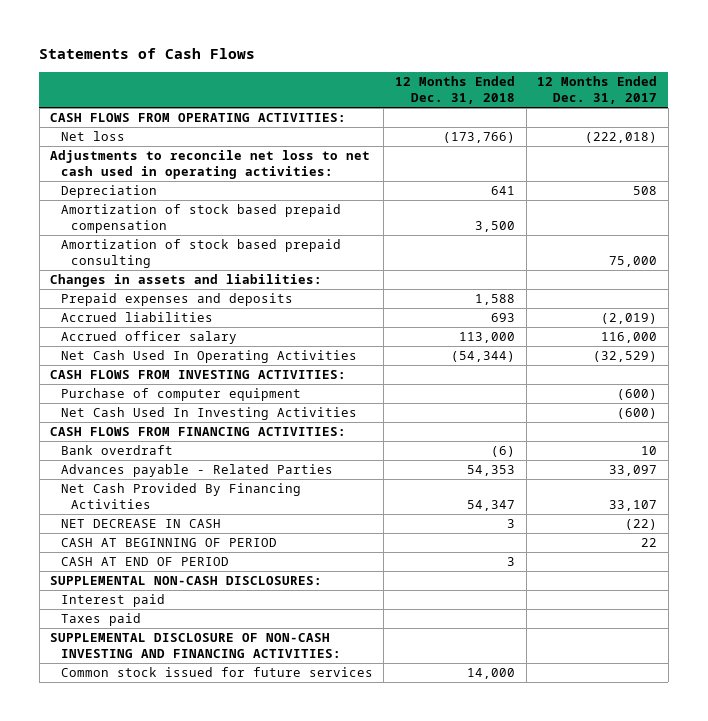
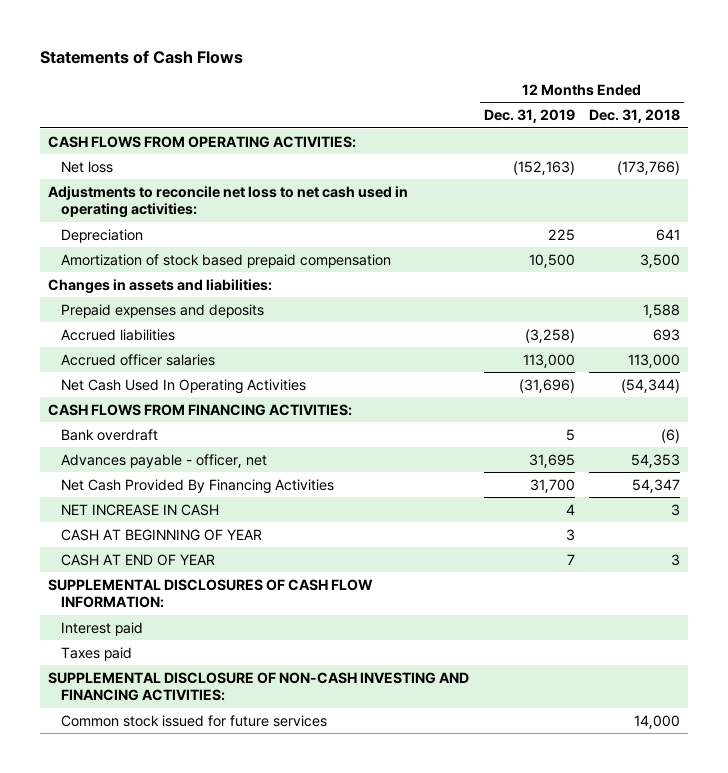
[537,76,658,104] 12 Months Ended Dec. 31, 2017 -> none
none -> [483,109,575,124] Dec. 31, 2019
[60,239,341,269] Amortization of stock based prepaid consulting -> none
[60,331,237,345] Accrued officer salary -> [61,353,216,366] Accrued officer salaries
[50,370,347,380] CASH FLOWS FROM INVESTING ACTIVITIES: -> none
[60,388,301,402] Purchase of computer equipment -> none
[60,407,357,421] Net Cash Used In Investing Activities -> none
[60,464,333,478] Advances payable - Related Parties -> [61,453,268,468] Advances payable - officer, net
[60,519,221,529] NET DECREASE IN CASH -> [61,503,220,516] NET INCREASE IN CASH
[60,538,277,548] CASH AT BEGINNING OF PERIOD -> [61,528,263,541] CASH AT BEGINNING OF YEAR
[60,557,229,567] CASH AT END OF PERIOD -> [61,553,216,566] CASH AT END OF YEAR
[50,576,323,586] SUPPLEMENTAL NON-CASH DISCLOSURES: -> [47,578,373,609] SUPPLEMENTAL DISCLOSURES OF CASH FLOW INFORMATION:

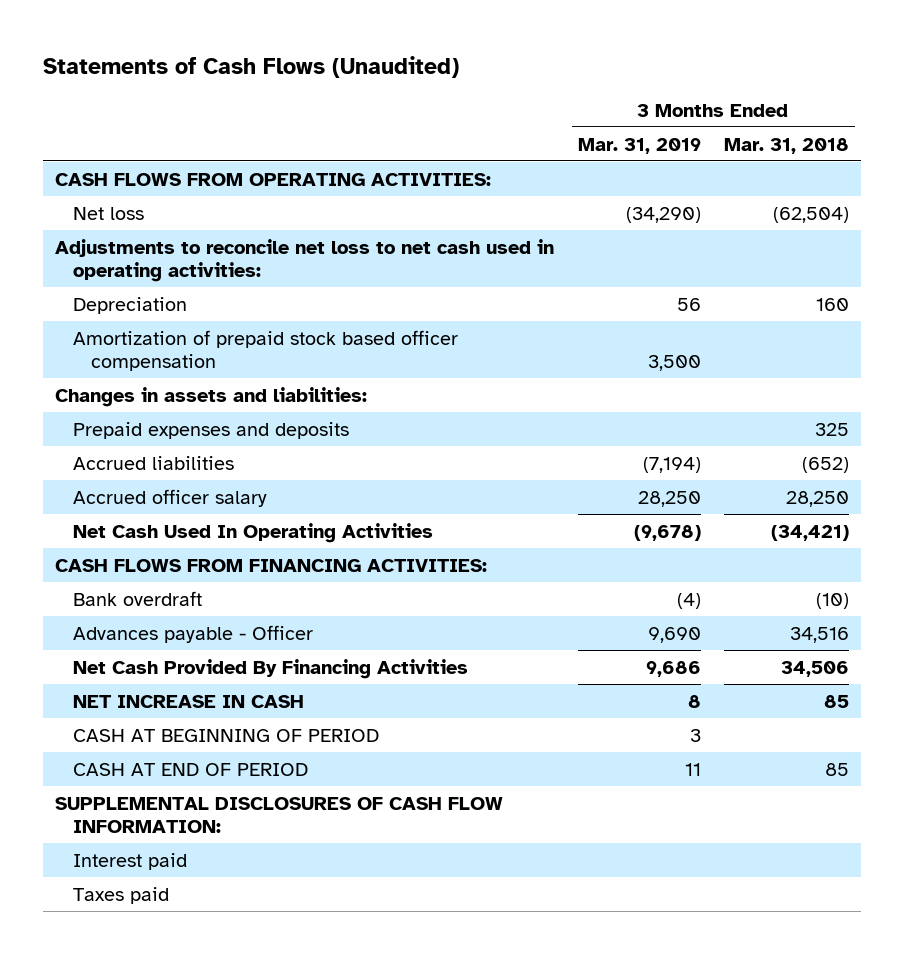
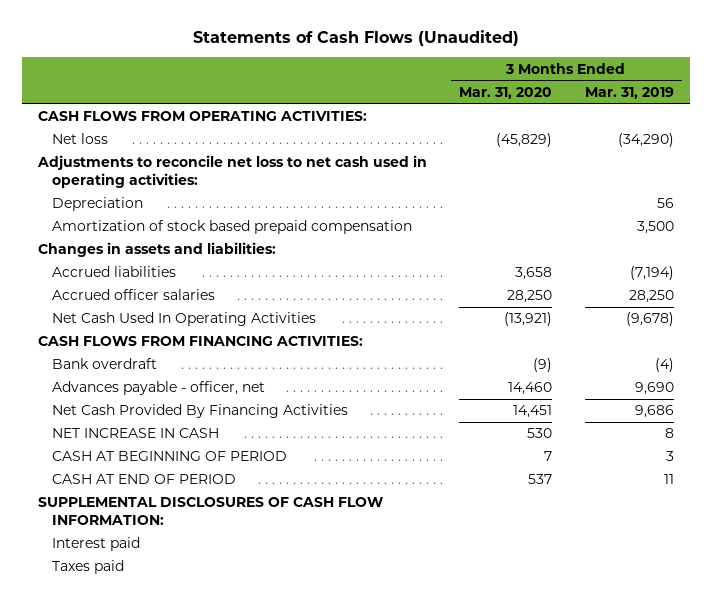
[723,137,849,154] Mar. 31, 2018 -> none
none -> [459,87,553,100] Mar. 31, 2020
[72,329,458,371] Amortization of prepaid stock based officer compensation -> [52,220,413,235] Amortization of stock based prepaid compensation
[72,421,349,439] Prepaid expenses and deposits -> none
[72,488,267,507] Accrued officer salary -> [52,289,216,301] Accrued officer salaries
[72,624,313,643] Advances payable - Officer -> [52,381,266,396] Advances payable - officer, net

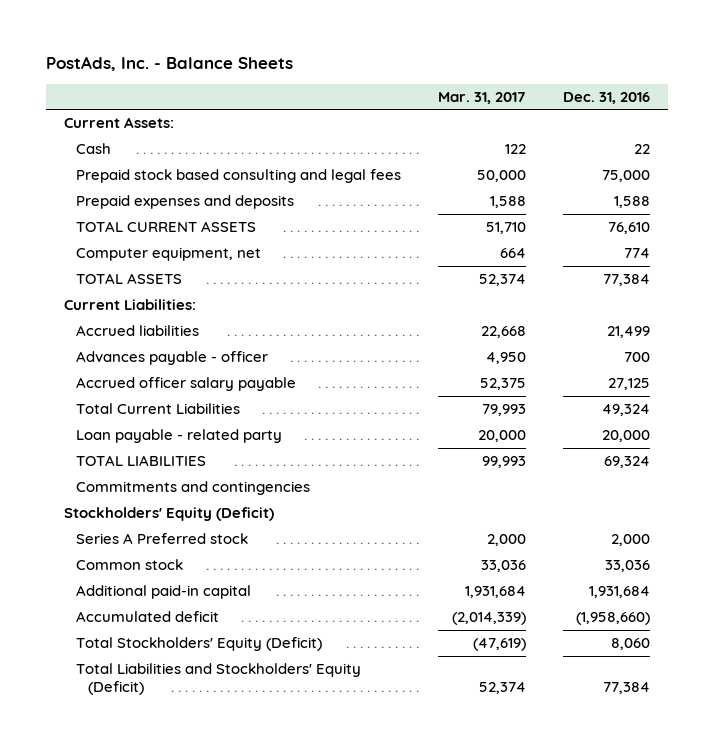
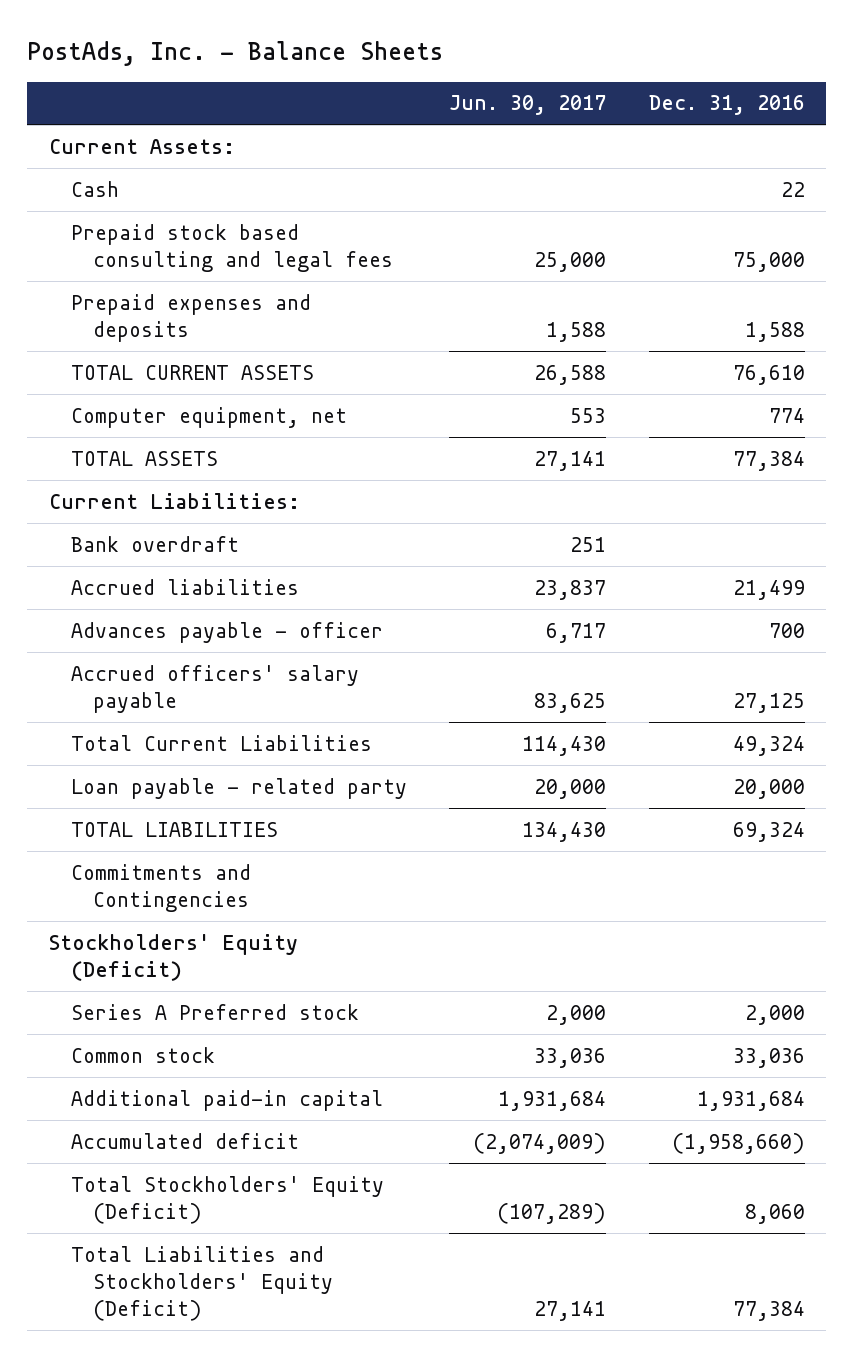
[437,91,526,104] Mar. 31, 2017 -> none
none -> [449,95,607,116] Jun. 30, 2017
none -> [70,535,239,552] Bank overdraft
[76,377,297,392] Accrued officer salary payable -> [70,664,359,713] Accrued officers' salary payable
[76,481,311,496] Commitments and contingencies -> [70,863,251,912] Commitments and Contingencies

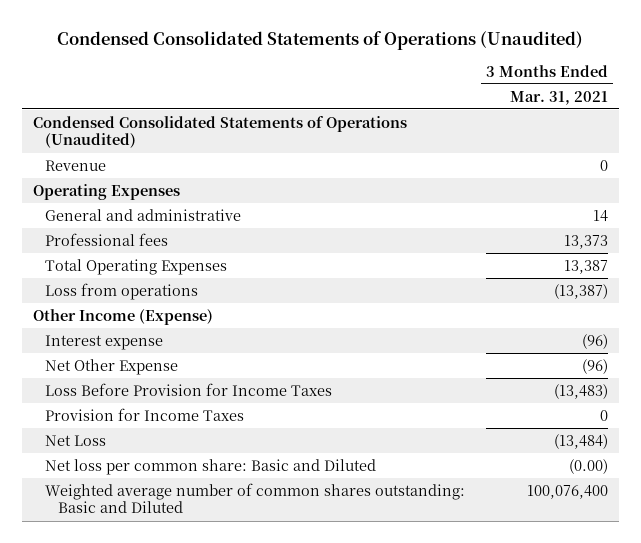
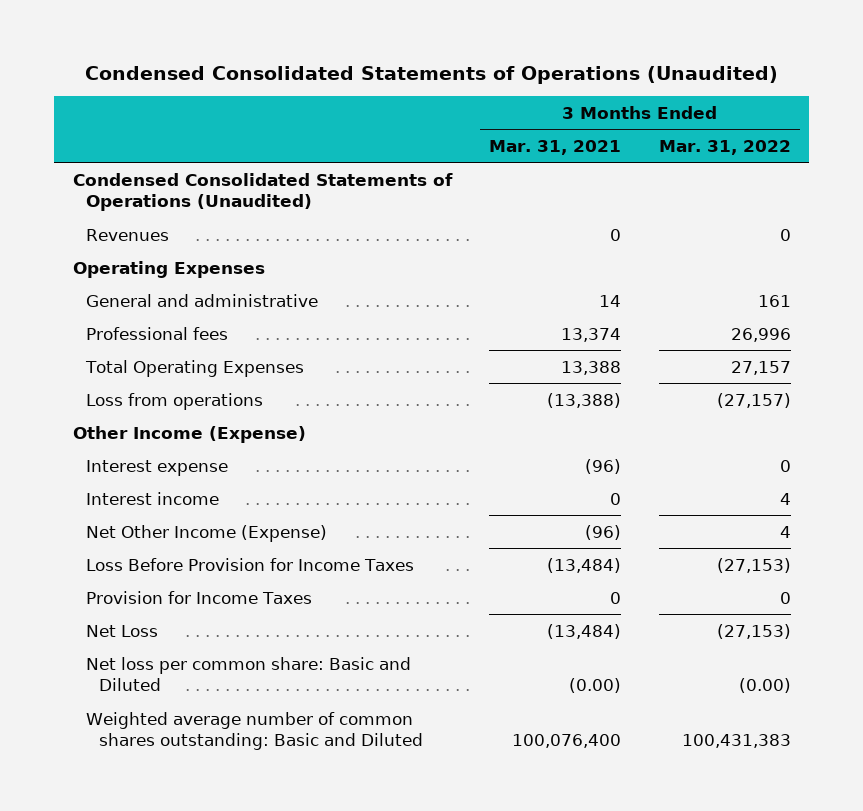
none -> [658,140,791,156] Mar. 31, 2022
[45,159,107,171] Revenue -> [85,228,169,241] Revenues
[564,234,609,249] 13,373 -> [561,327,622,342] 13,374
[564,259,609,274] 13,387 -> [561,360,622,375] 13,388
[554,283,609,299] (13,387) -> [547,392,622,408] (13,388)
none -> [85,491,219,505] Interest income
[45,358,179,375] Net Other Expense -> [85,524,327,542] Net Other Income (Expense)
[554,383,609,399] (13,483) -> [547,557,622,573] (13,484)

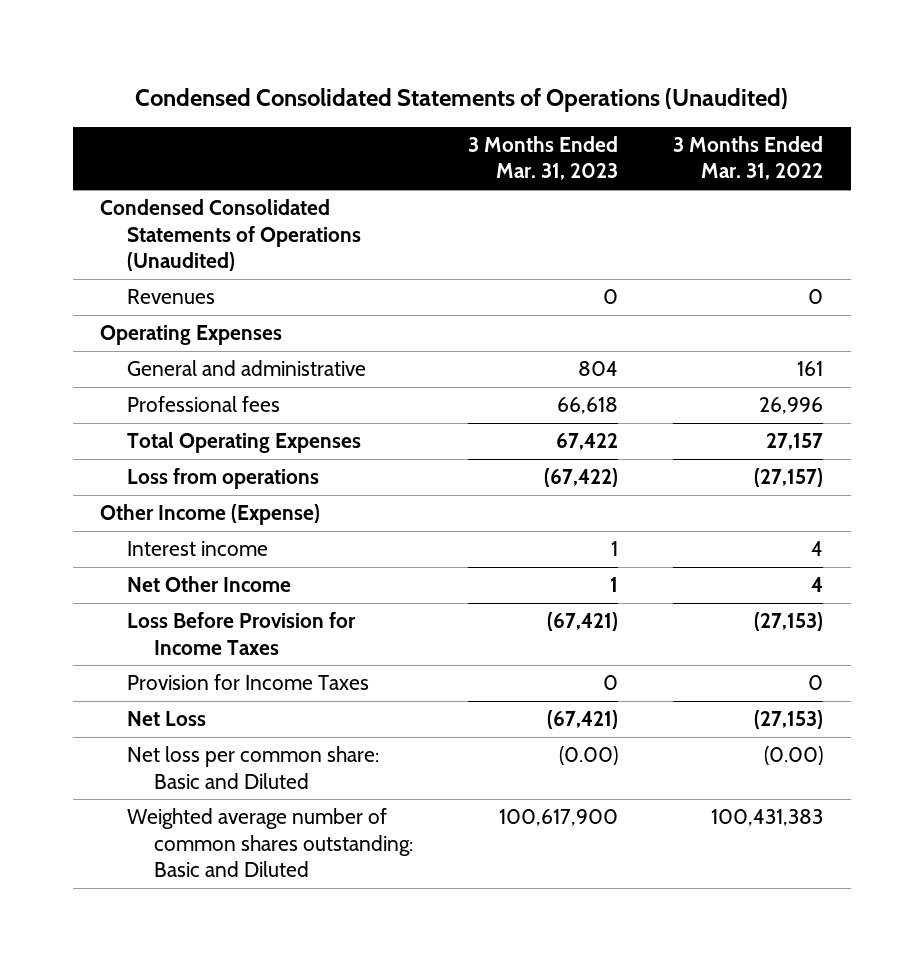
[489,140,622,156] Mar. 31, 2021 -> none
none -> [468,135,619,181] 3 Months Ended Mar. 31, 2023
[85,459,228,476] Interest expense -> none
[85,524,327,542] Net Other Income (Expense) -> [127,576,292,593] Net Other Income

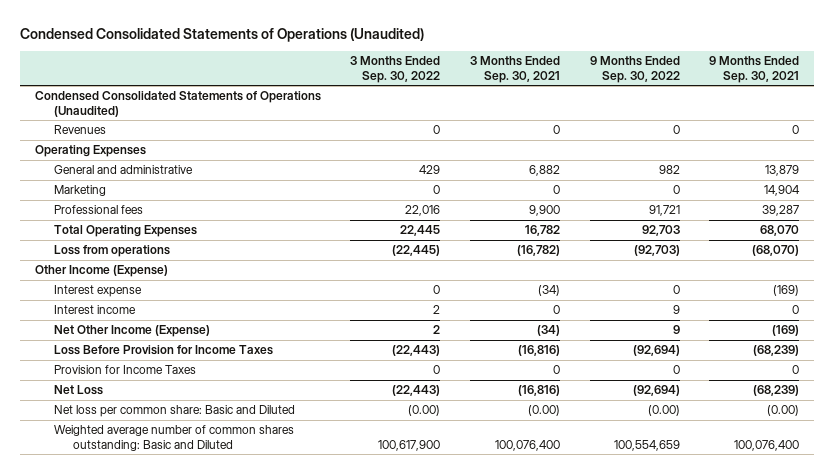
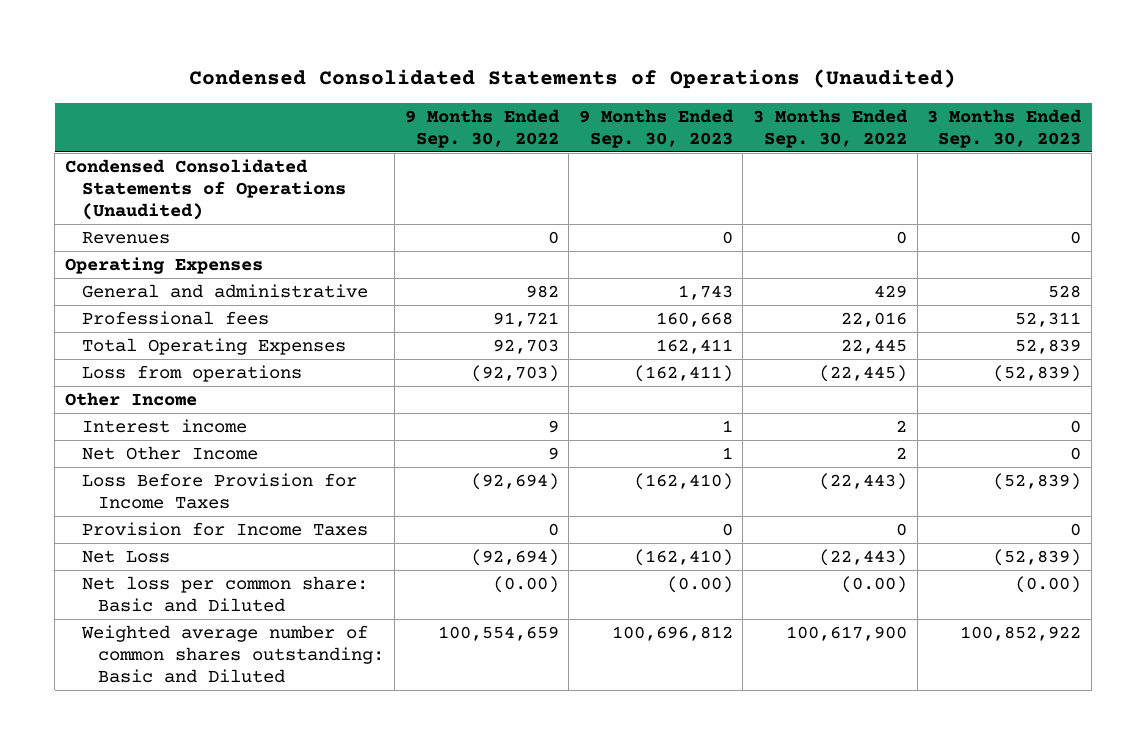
[470,55,561,83] 3 Months Ended Sep. 30, 2021 -> none
[709,55,800,83] 9 Months Ended Sep. 30, 2021 -> none
none -> [578,108,734,148] 9 Months Ended Sep. 30, 2023
none -> [927,108,1083,148] 3 Months Ended Sep. 30, 2023
[53,185,106,197] Marketing -> none
[53,285,142,298] Interest expense -> none
[34,265,168,278] Other Income (Expense) -> [64,392,197,407] Other Income
[53,325,210,338] Net Other Income (Expense) -> [81,446,258,461] Net Other Income

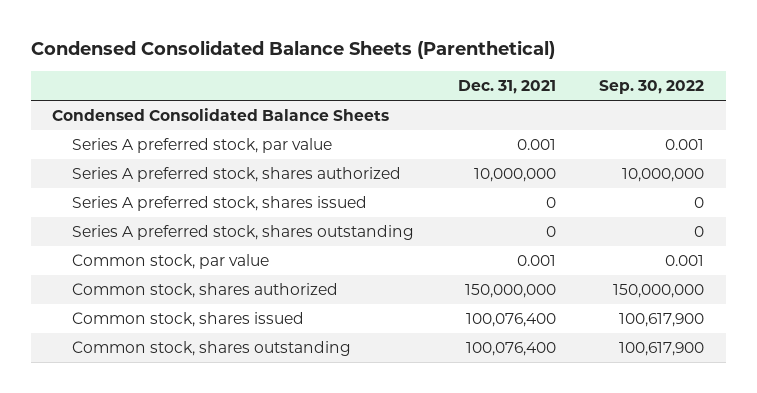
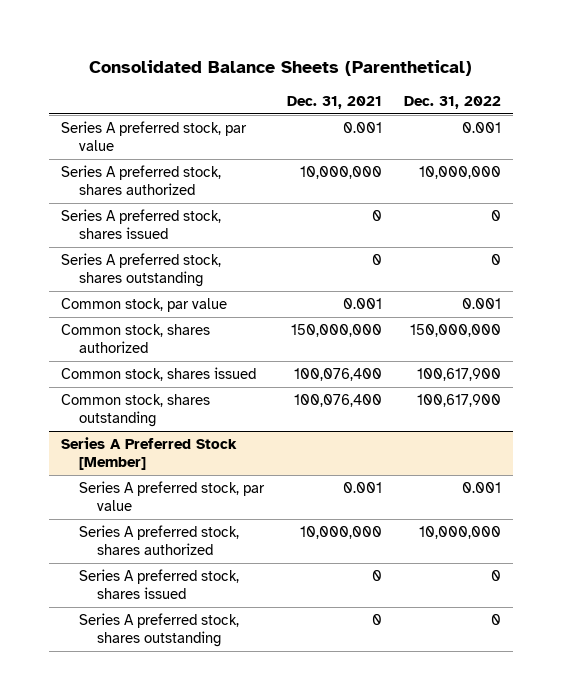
[30,39,555,59] Condensed Consolidated Balance Sheets (Parenthetical) -> [88,59,472,76] Consolidated Balance Sheets (Parenthetical)
[599,79,705,94] Sep. 30, 2022 -> none
none -> [404,95,502,109] Dec. 31, 2022
[52,108,390,122] Condensed Consolidated Balance Sheets -> none
none -> [60,437,237,471] Series A Preferred Stock [Member]
none -> [78,481,265,512] Series A preferred stock, par value
none -> [78,525,239,556] Series A preferred stock, shares authorized
none -> [78,569,239,600] Series A preferred stock, shares issued
none -> [78,613,239,648] Series A preferred stock, shares outstanding

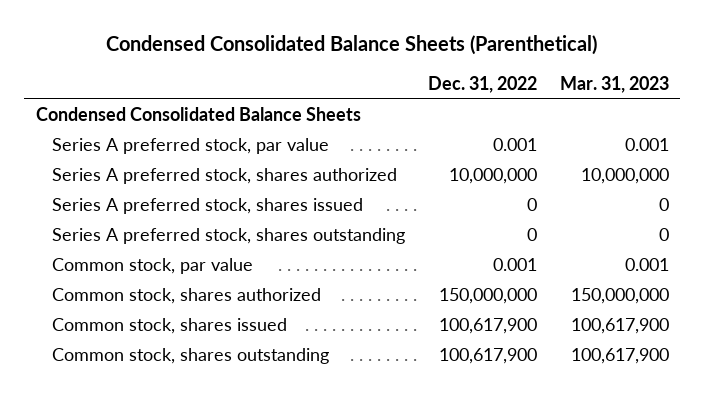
[88,59,472,76] Consolidated Balance Sheets (Parenthetical) -> [106,35,598,56] Condensed Consolidated Balance Sheets (Parenthetical)
[286,95,382,109] Dec. 31, 2021 -> none
none -> [559,75,669,93] Mar. 31, 2023
none -> [35,107,361,122] Condensed Consolidated Balance Sheets
[60,437,237,471] Series A Preferred Stock [Member] -> none
[78,481,265,512] Series A preferred stock, par value -> none
[78,525,239,556] Series A preferred stock, shares authorized -> none
[78,569,239,600] Series A preferred stock, shares issued -> none
[78,613,239,648] Series A preferred stock, shares outstanding -> none

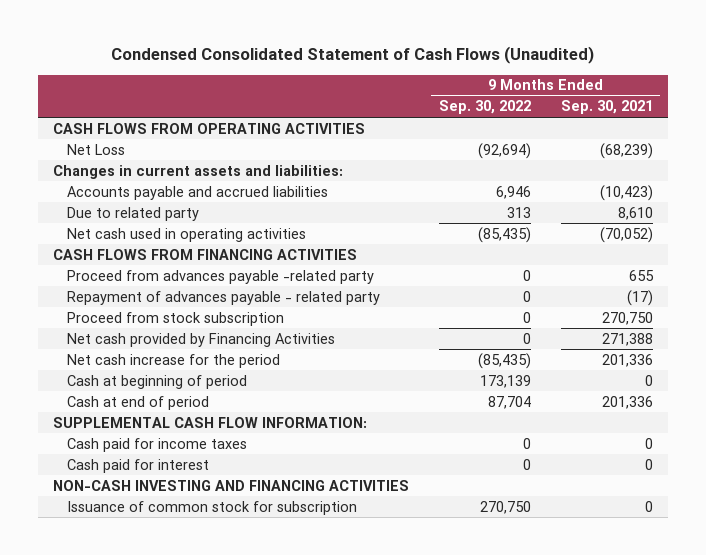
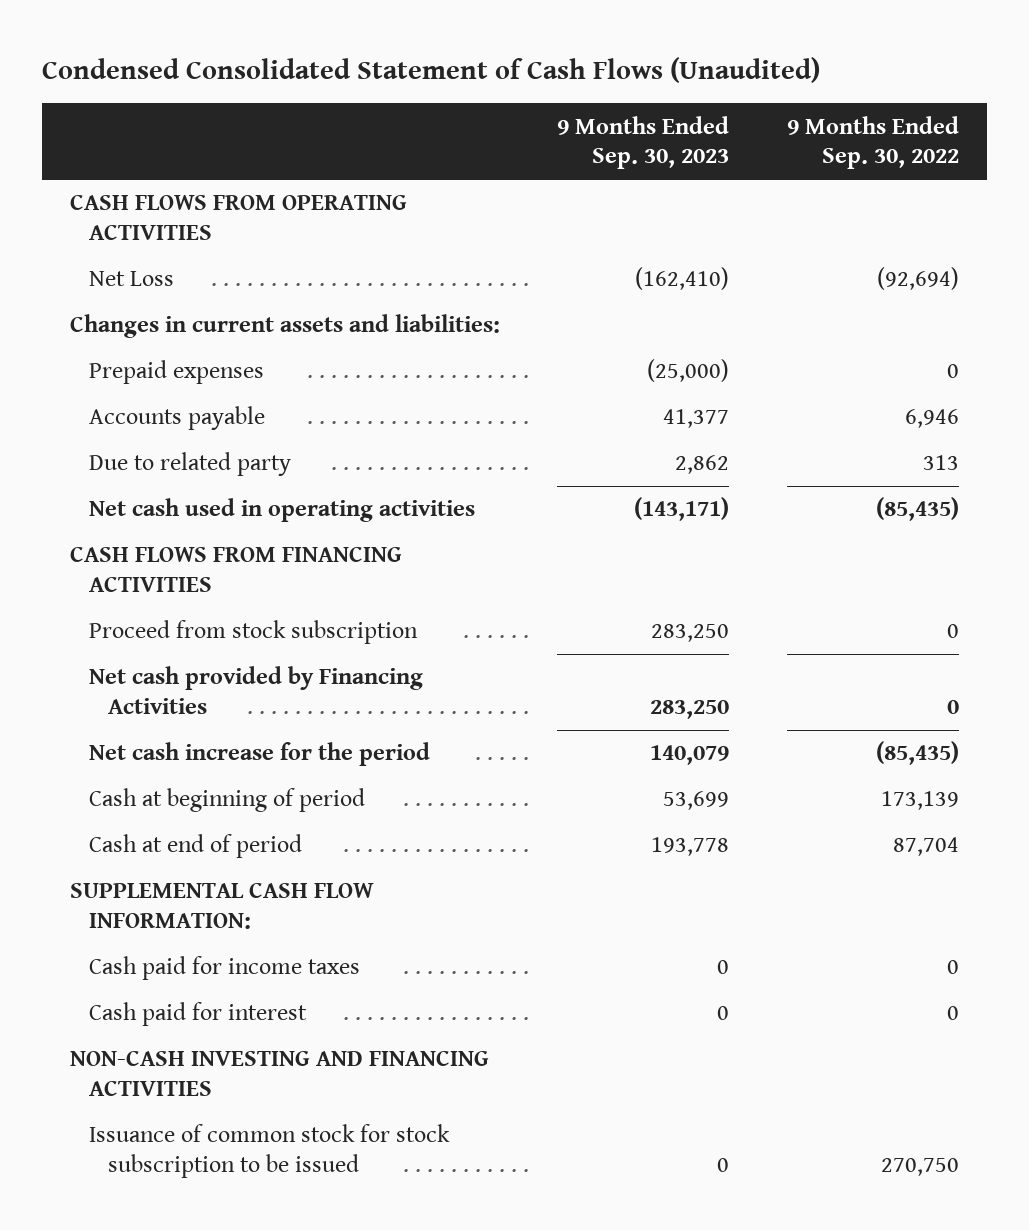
[560,100,653,115] Sep. 30, 2021 -> none
none -> [557,115,730,170] 9 Months Ended Sep. 30, 2023
none -> [89,360,265,385] Prepaid expenses
[66,185,328,200] Accounts payable and accrued liabilities -> [89,406,266,431] Accounts payable
[66,269,374,284] Proceed from advances payable -related party -> none
[66,290,380,305] Repayment of advances payable - related party -> none
[66,500,357,515] Issuance of common stock for subscription -> [89,1124,451,1179] Issuance of common stock for stock subscription to be issued

